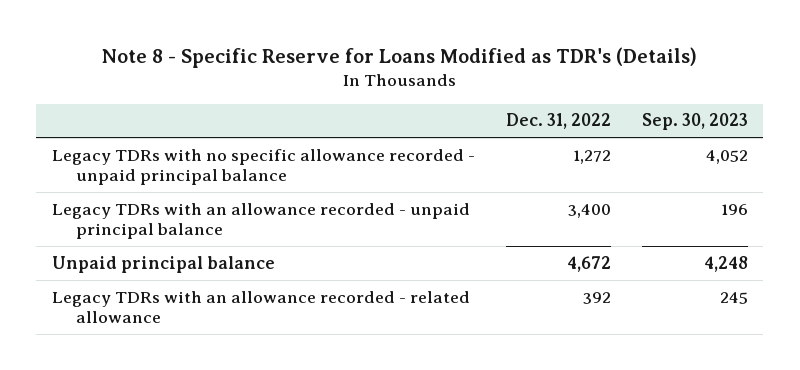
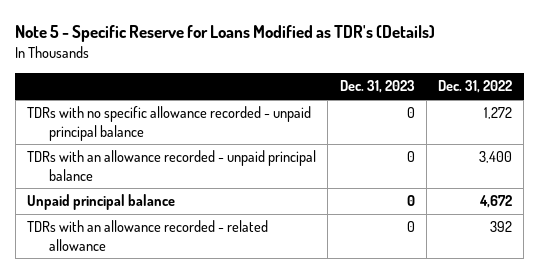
[101,47,697,69] Note 8 - Specific Reserve for Loans Modified as TDR's (Details) -> [15,25,436,43] Note 5 - Specific Reserve for Loans Modified as TDR's (Details)
[641,113,748,131] Sep. 30, 2023 -> none
none -> [339,80,415,94] Dec. 31, 2023
[51,148,475,186] Legacy TDRs with no specific allowance recorded - unpaid principal balance -> [27,106,312,141] TDRs with no specific allowance recorded - unpaid principal balance
[51,202,470,240] Legacy TDRs with an allowance recorded - unpaid principal balance -> [27,150,317,181] TDRs with an allowance recorded - unpaid principal balance
[51,290,470,324] Legacy TDRs with an allowance recorded - related allowance -> [27,220,269,251] TDRs with an allowance recorded - related allowance

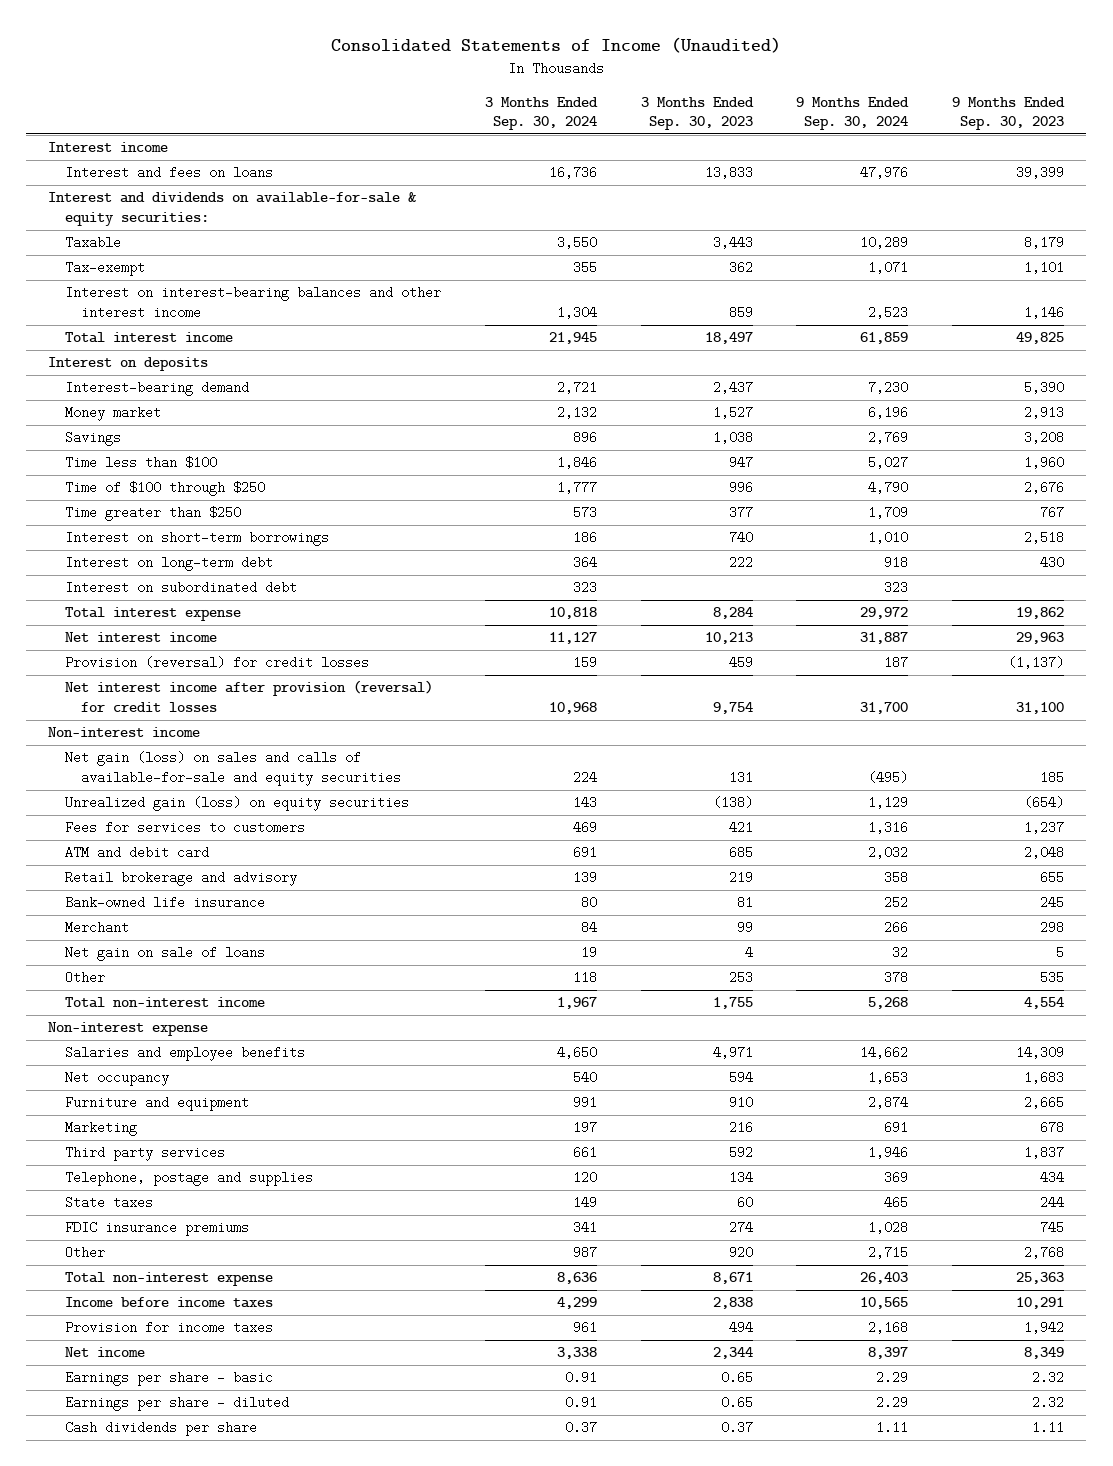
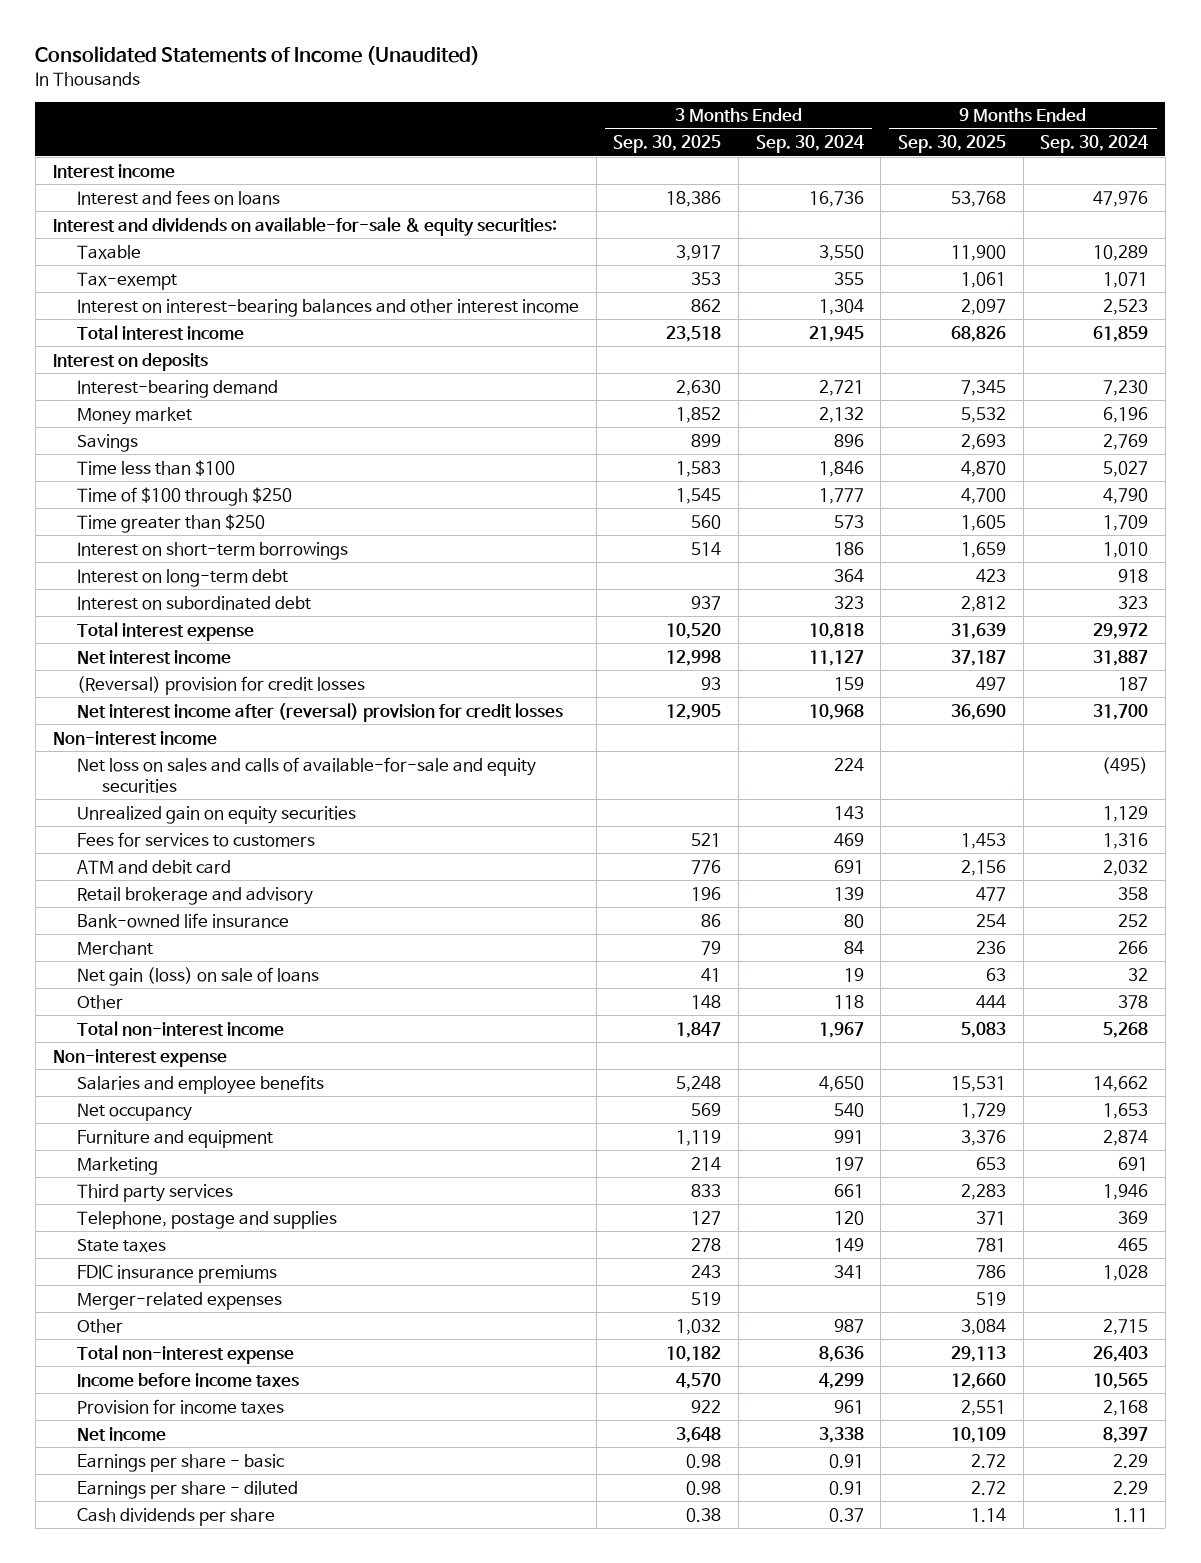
[640,96,754,131] 3 Months Ended Sep. 30, 2023 -> none
[952,96,1066,131] 9 Months Ended Sep. 30, 2023 -> none
none -> [613,135,722,154] Sep. 30, 2025
none -> [897,135,1006,154] Sep. 30, 2025
[64,656,369,670] Provision (reversal) for credit losses -> [77,675,366,695] (Reversal) provision for credit losses
[64,680,433,713] Net interest income after provision (reversal) for credit losses -> [77,702,564,722] Net interest income after (reversal) provision for credit losses
[64,751,402,787] Net gain (loss) on sales and calls of available-for-sale and equity securities -> [77,756,537,793] Net loss on sales and calls of available-for-sale and equity securities
[64,796,409,812] Unrealized gain (loss) on equity securities -> [77,805,357,824] Unrealized gain on equity securities
[64,946,265,962] Net gain on sale of loans -> [77,966,320,986] Net gain (loss) on sale of loans
none -> [77,1291,283,1310] Merger-related expenses

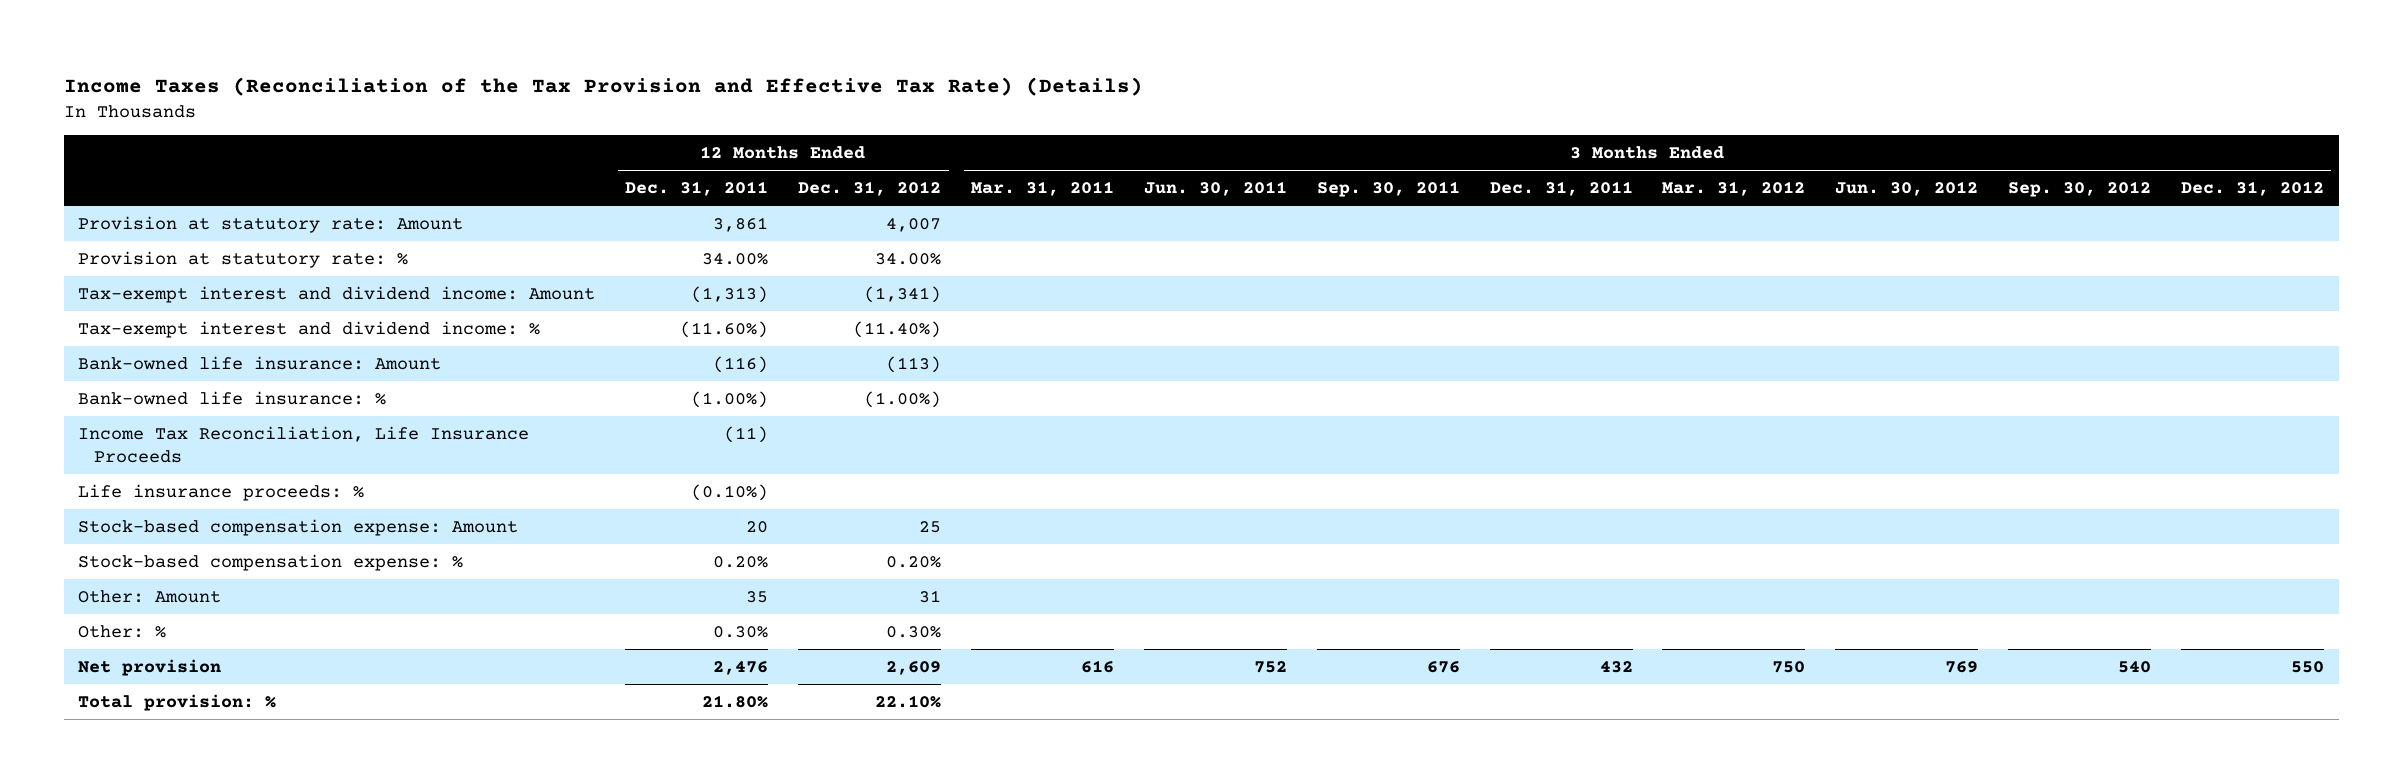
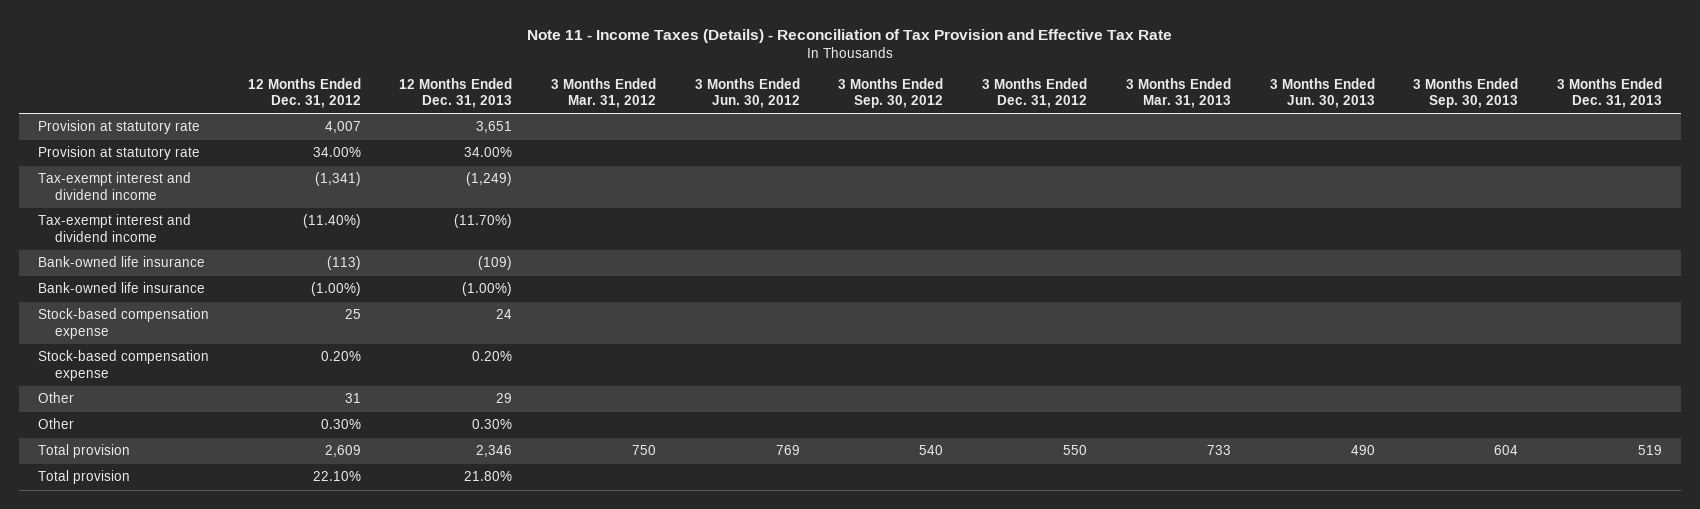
[63,77,1143,97] Income Taxes (Reconciliation of the Tax Provision and Effective Tax Rate) (Details) -> [526,28,1172,43] Note 11 - Income Taxes (Details) - Reconciliation of Tax Provision and Effective Tax Rate
[625,181,769,197] Dec. 31, 2011 -> none
[970,181,1114,197] Mar. 31, 2011 -> none
[1143,181,1287,197] Jun. 30, 2011 -> none
[1316,181,1460,198] Sep. 30, 2011 -> none
[1489,181,1633,197] Dec. 31, 2011 -> none
none -> [399,77,513,108] 12 Months Ended Dec. 31, 2013
none -> [1125,77,1231,108] 3 Months Ended Mar. 31, 2013
none -> [1269,77,1375,108] 3 Months Ended Jun. 30, 2013
none -> [1413,77,1519,108] 3 Months Ended Sep. 30, 2013
none -> [1556,77,1662,108] 3 Months Ended Dec. 31, 2013
[78,425,530,464] Income Tax Reconciliation, Life Insurance Proceeds -> none
[78,483,365,501] Life insurance proceeds: % -> none
[78,215,464,233] Provision at statutory rate: Amount -> [37,120,200,135] Provision at statutory rate
[78,250,409,268] Provision at statutory rate: % -> [37,146,200,161] Provision at statutory rate
[78,285,596,303] Tax-exempt interest and dividend income: Amount -> [37,172,191,200] Tax-exempt interest and dividend income
[78,320,541,338] Tax-exempt interest and dividend income: % -> [37,214,191,242] Tax-exempt interest and dividend income
[78,355,442,370] Bank-owned life insurance: Amount -> [37,256,205,268] Bank-owned life insurance
[78,390,387,405] Bank-owned life insurance: % -> [37,282,205,294] Bank-owned life insurance
[78,518,519,536] Stock-based compensation expense: Amount -> [37,308,209,339] Stock-based compensation expense
[78,553,464,571] Stock-based compensation expense: % -> [37,350,209,381] Stock-based compensation expense
[78,589,222,603] Other: Amount -> [37,392,74,404] Other
[78,624,167,638] Other: % -> [37,418,74,430] Other
[78,658,222,676] Net provision -> [37,444,130,459] Total provision
[78,693,277,711] Total provision: % -> [37,470,130,485] Total provision

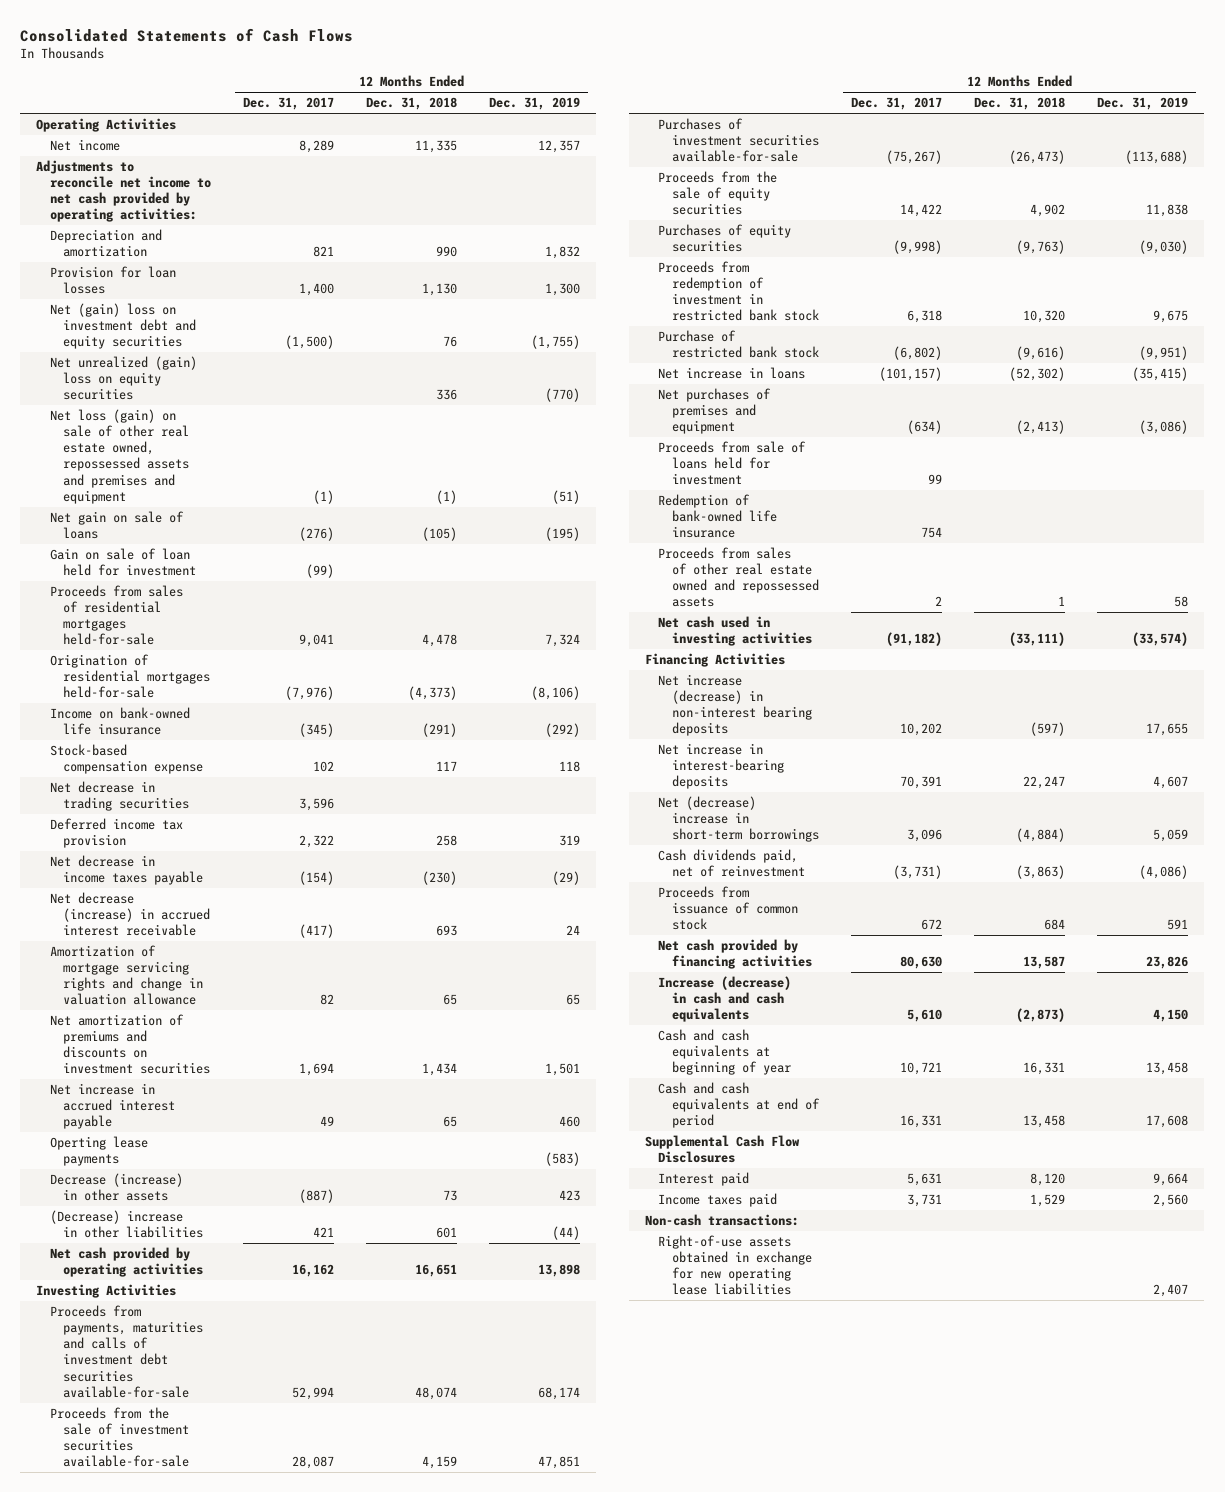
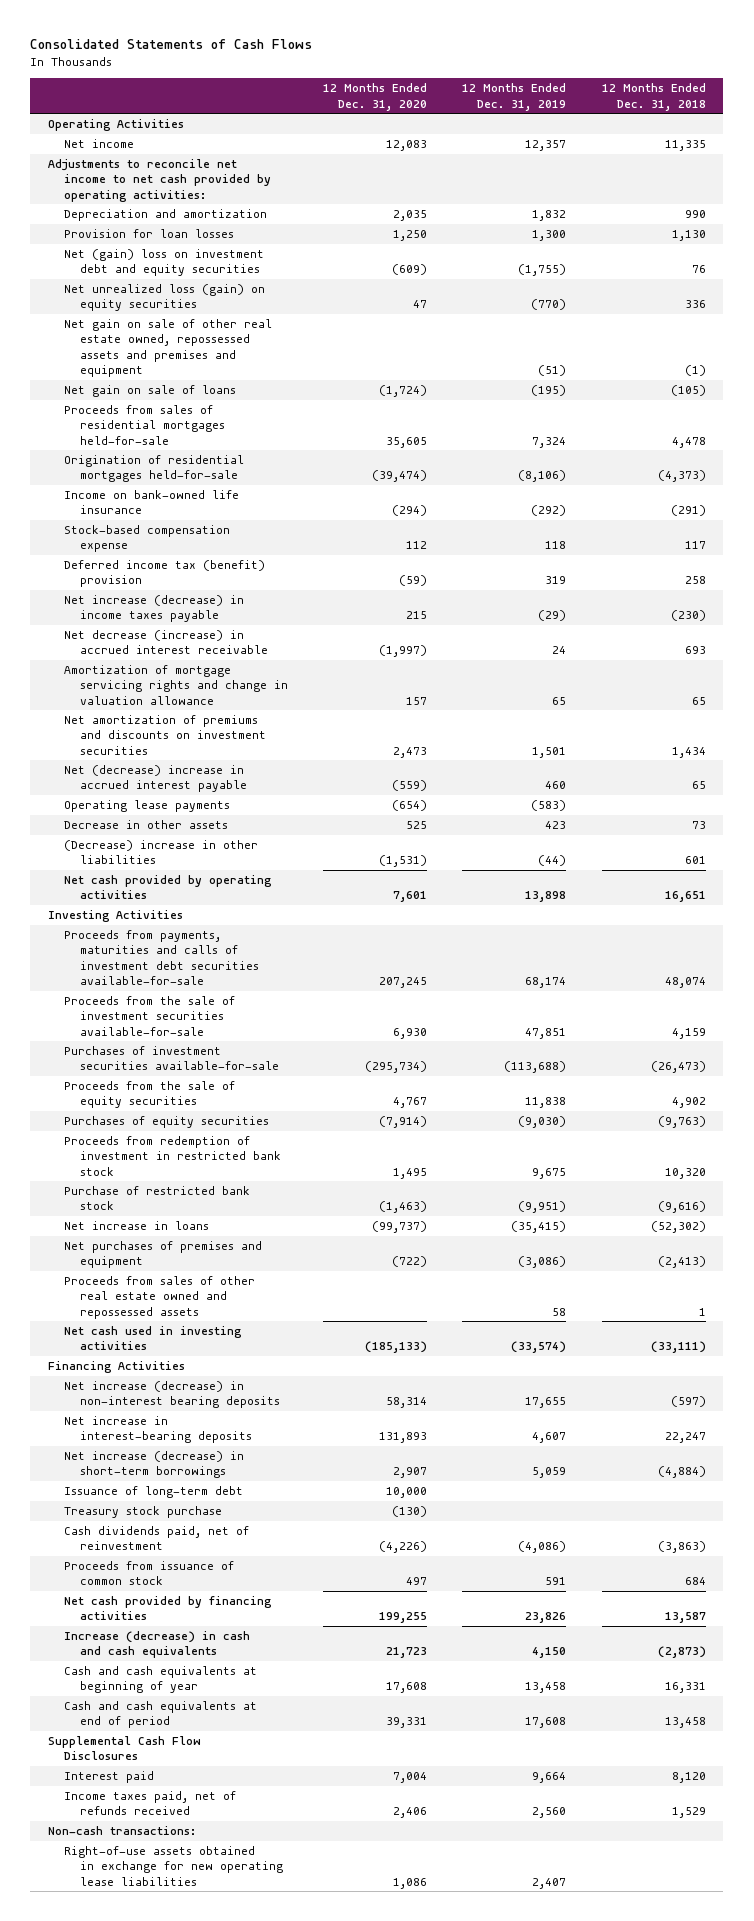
[242,97,334,111] Dec. 31, 2017 -> none
none -> [323,83,428,111] 12 Months Ended Dec. 31, 2020
[49,356,197,401] Net unrealized (gain) loss on equity securities -> [63,284,265,312] Net unrealized loss (gain) on equity securities
[49,409,190,504] Net loss (gain) on sale of other real estate owned, repossessed assets and premises and equipment -> [63,319,272,377] Net gain on sale of other real estate owned, repossessed assets and premises and equipment
[49,548,197,577] Gain on sale of loan held for investment -> none
[49,781,190,812] Net decrease in trading securities -> none
[49,818,183,849] Deferred income tax provision -> [63,560,265,588] Deferred income tax (benefit) provision
[49,855,204,886] Net decrease in income taxes payable -> [63,595,244,623] Net increase (decrease) in income taxes payable
[49,1083,176,1130] Net increase in accrued interest payable -> [63,765,247,793] Net (decrease) increase in accrued interest payable
[49,1136,148,1167] Operting lease payments -> [63,800,230,813] Operating lease payments
[49,1173,183,1202] Decrease (increase) in other assets -> [63,820,228,830] Decrease in other assets
[658,441,807,486] Proceeds from sale of loans held for investment -> none
[658,494,777,539] Redemption of bank-owned life insurance -> none
[658,796,819,843] Net (decrease) increase in short-term borrowings -> [63,1451,244,1479] Net increase (decrease) in short-term borrowings
none -> [63,1486,243,1499] Issuance of long-term debt
none -> [63,1506,222,1519] Treasury stock purchase
[658,1193,778,1208] Income taxes paid -> [63,1791,236,1816] Income taxes paid, net of refunds received

